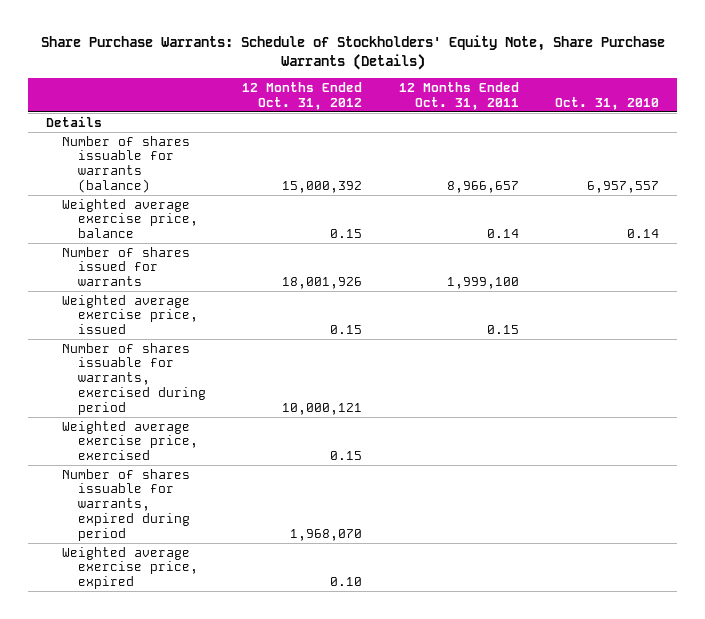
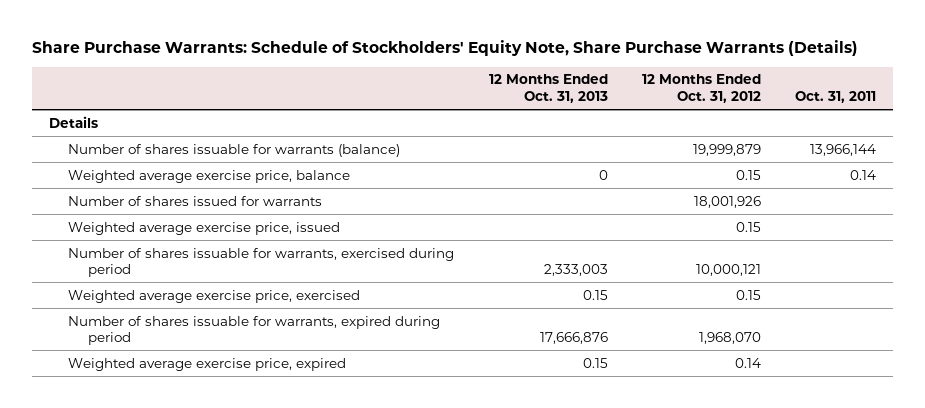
[398,81,519,110] 12 Months Ended Oct. 31, 2011 -> none
[555,96,660,110] Oct. 31, 2010 -> none
none -> [488,74,608,104] 12 Months Ended Oct. 31, 2013
none -> [794,91,876,104] Oct. 31, 2011
[282,181,363,194] 15,000,392 -> [692,143,761,156] 19,999,879
[330,577,363,587] 0.10 -> [734,357,761,368] 0.14

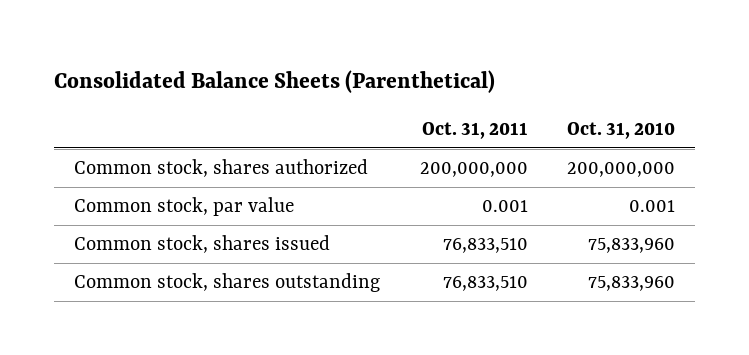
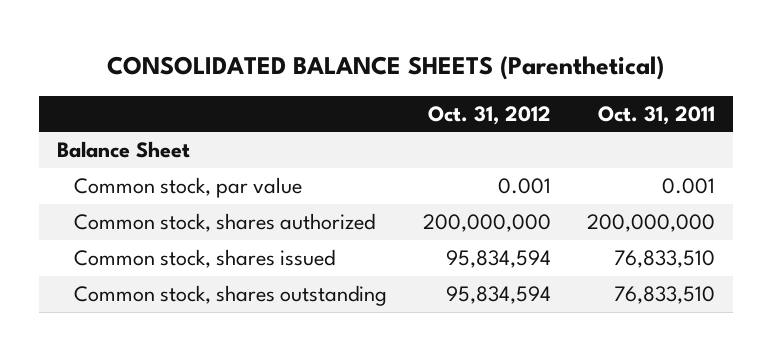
[54,70,496,94] Consolidated Balance Sheets (Parenthetical) -> [107,55,665,80] CONSOLIDATED BALANCE SHEETS (Parenthetical)
[567,122,676,140] Oct. 31, 2010 -> none
none -> [428,105,552,125] Oct. 31, 2012
none -> [57,141,191,159] Balance Sheet
[74,159,369,178] Common stock, shares authorized -> [74,213,376,233] Common stock, shares authorized

